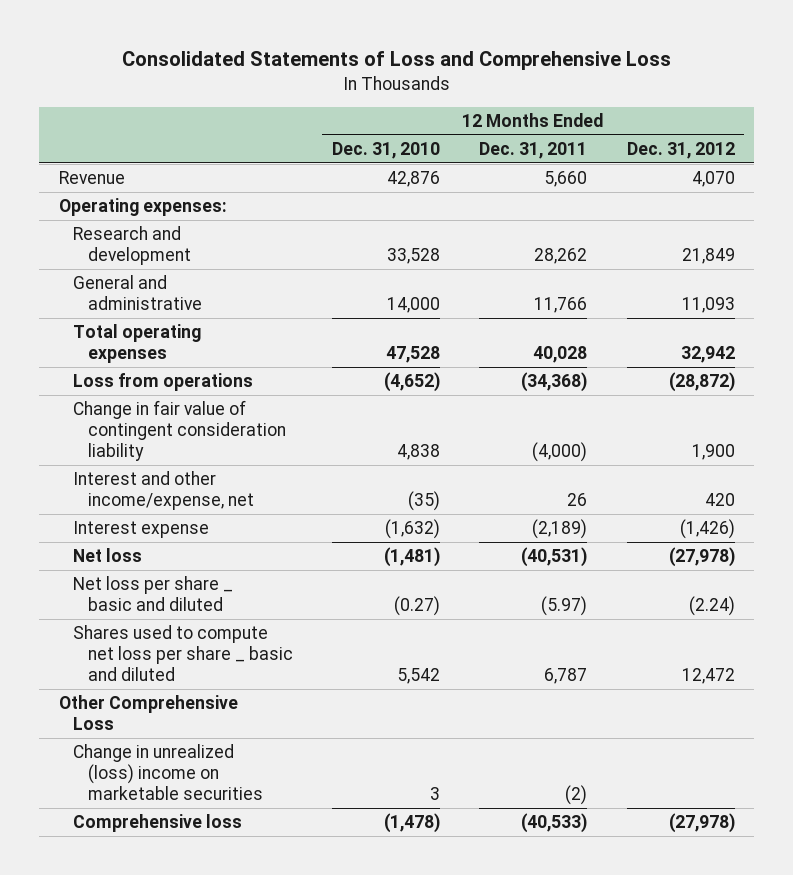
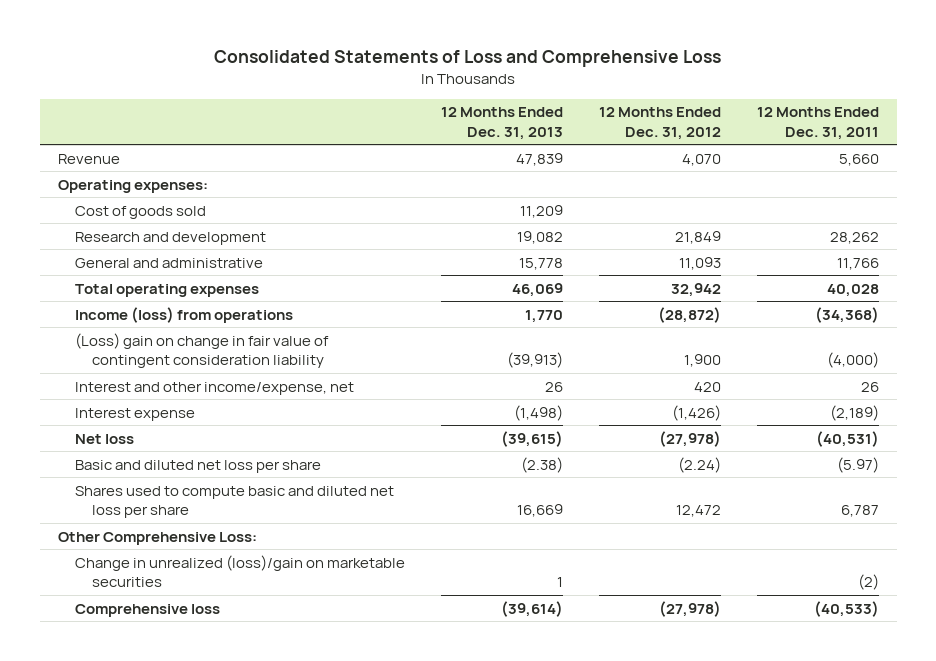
[331,142,440,160] Dec. 31, 2010 -> none
none -> [440,107,563,140] 12 Months Ended Dec. 31, 2013
none -> [74,205,206,219] Cost of goods sold
[73,373,254,392] Loss from operations -> [74,306,293,323] Income (loss) from operations
[73,400,286,462] Change in fair value of contingent consideration liability -> [74,332,329,369] (Loss) gain on change in fair value of contingent consideration liability
[73,576,234,612] Net loss per share _ basic and diluted -> [74,459,321,473] Basic and diluted net loss per share
[73,625,293,682] Shares used to compute net loss per share _ basic and diluted -> [74,485,394,519] Shares used to compute basic and diluted net loss per share
[58,695,238,731] Other Comprehensive Loss -> [57,531,257,545] Other Comprehensive Loss:
[73,744,263,801] Change in unrealized (loss) income on marketable securities -> [74,554,405,588] Change in unrealized (loss)/gain on marketable securities

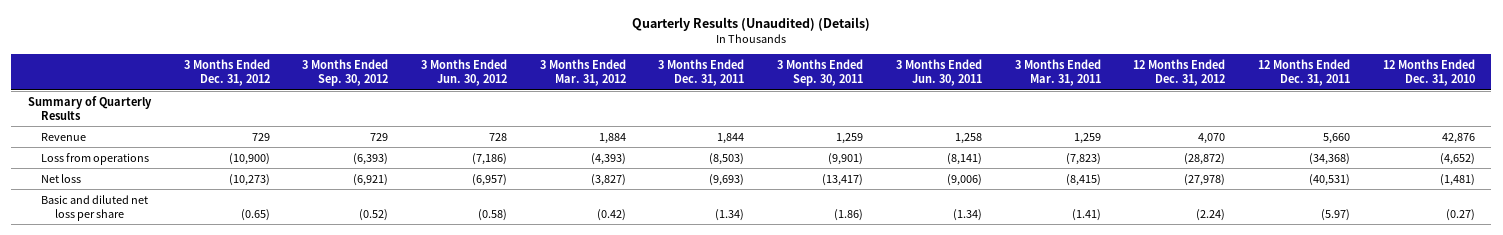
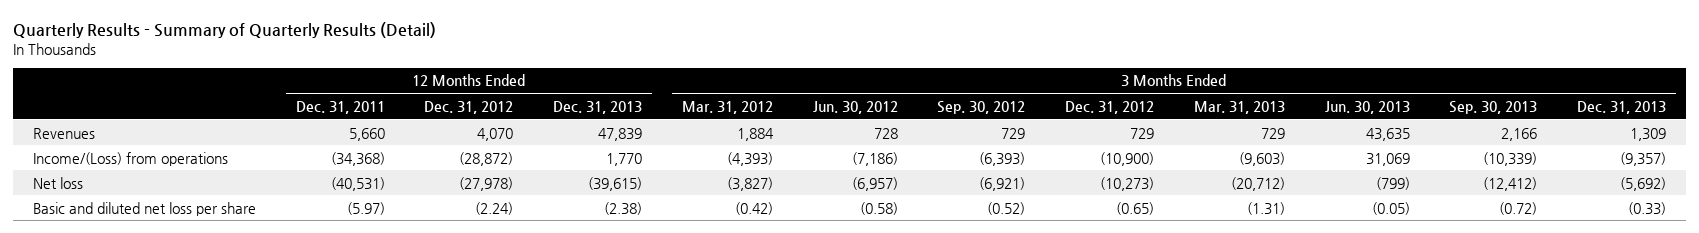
[632,17,871,32] Quarterly Results (Unaudited) (Details) -> [12,21,436,38] Quarterly Results - Summary of Quarterly Results (Detail)
[658,59,745,87] 3 Months Ended Dec. 31, 2011 -> none
[777,59,864,87] 3 Months Ended Sep. 30, 2011 -> none
[895,59,982,87] 3 Months Ended Jun. 30, 2011 -> none
[1014,59,1101,87] 3 Months Ended Mar. 31, 2011 -> none
[1382,59,1475,87] 12 Months Ended Dec. 31, 2010 -> none
none -> [553,100,643,114] Dec. 31, 2013
none -> [1193,100,1285,114] Mar. 31, 2013
none -> [1324,100,1410,114] Jun. 30, 2013
none -> [1449,100,1538,114] Sep. 30, 2013
none -> [1577,100,1667,114] Dec. 31, 2013
[27,95,152,120] Summary of Quarterly Results -> none
[41,132,87,141] Revenue -> [32,127,95,139] Revenues
[41,152,150,165] Loss from operations -> [32,151,228,166] Income/(Loss) from operations

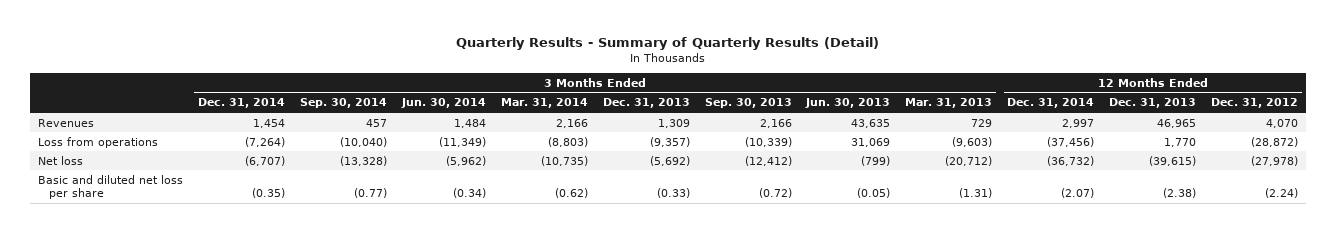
[295,100,385,114] Dec. 31, 2011 -> none
[681,100,773,114] Mar. 31, 2012 -> none
[812,100,898,114] Jun. 30, 2012 -> none
[937,100,1026,114] Sep. 30, 2012 -> none
[1065,100,1155,114] Dec. 31, 2012 -> none
none -> [197,98,285,109] Dec. 31, 2014
none -> [299,98,387,109] Sep. 30, 2014
none -> [400,98,486,109] Jun. 30, 2014
none -> [500,98,588,109] Mar. 31, 2014
none -> [1007,98,1095,109] Dec. 31, 2014
[598,127,643,141] 47,839 -> [1157,118,1197,128] 46,965
[32,151,228,166] Income/(Loss) from operations -> [37,136,158,148] Loss from operations

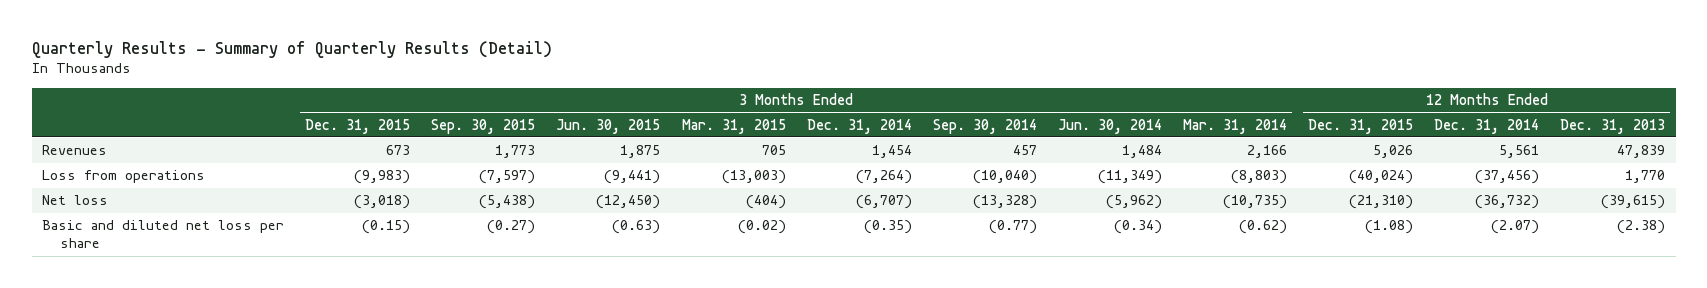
[602,98,690,109] Dec. 31, 2013 -> none
[704,98,792,109] Sep. 30, 2013 -> none
[805,98,891,109] Jun. 30, 2013 -> none
[905,98,993,109] Mar. 31, 2013 -> none
[1211,98,1299,109] Dec. 31, 2012 -> none
none -> [305,118,411,134] Dec. 31, 2015
none -> [431,118,536,134] Sep. 30, 2015
none -> [556,118,661,134] Jun. 30, 2015
none -> [681,118,786,134] Mar. 31, 2015
none -> [1307,118,1413,134] Dec. 31, 2015
[1062,118,1095,128] 2,997 -> [1499,145,1540,159] 5,561
[1157,118,1197,128] 46,965 -> [1617,145,1666,159] 47,839

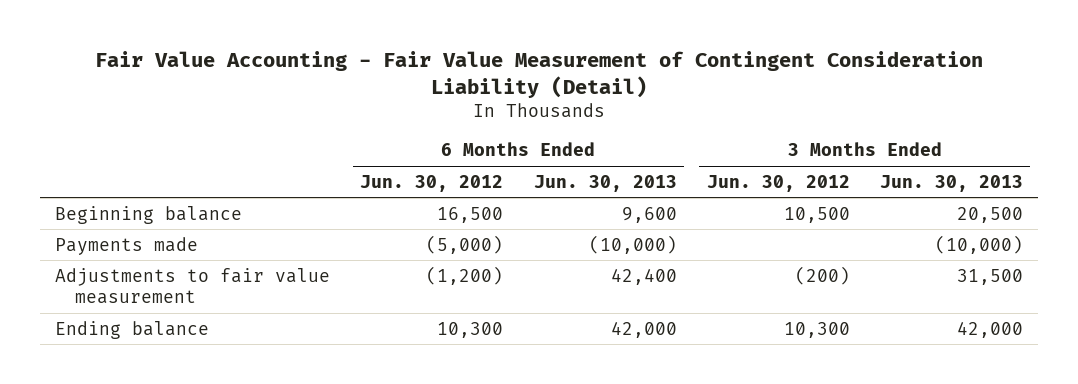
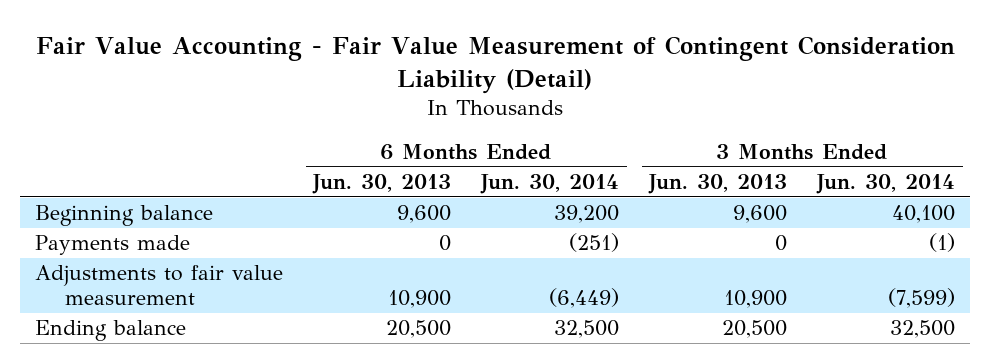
[360,174,504,192] Jun. 30, 2012 -> none
[706,174,850,192] Jun. 30, 2012 -> none
none -> [480,174,620,195] Jun. 30, 2014
none -> [816,174,956,195] Jun. 30, 2014
[956,206,1023,223] 20,500 -> [733,205,788,224] 9,600
[588,234,677,254] (10,000) -> [439,235,452,252] 0
[934,234,1023,254] (10,000) -> [775,235,788,252] 0
[610,267,677,285] 42,400 -> [388,290,452,309] 10,900
[956,268,1023,285] 31,500 -> [724,290,788,309] 10,900
[610,320,677,338] 42,000 -> [386,320,452,339] 20,500
[956,320,1023,338] 42,000 -> [722,320,788,339] 20,500

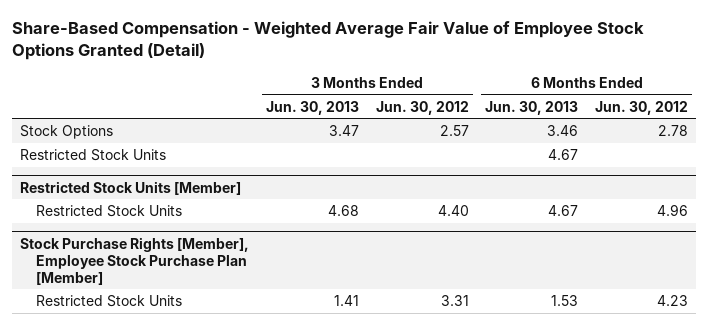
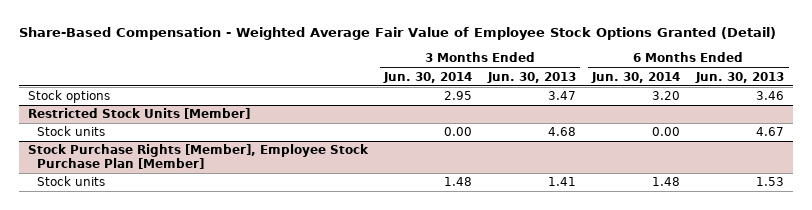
[375,100,469,115] Jun. 30, 2012 -> none
[594,100,688,115] Jun. 30, 2012 -> none
none -> [382,71,472,83] Jun. 30, 2014
none -> [591,71,681,83] Jun. 30, 2014
[20,149,167,162] Restricted Stock Units -> none
[20,125,114,140] Stock Options -> [27,90,110,104] Stock options
[36,205,183,218] Restricted Stock Units -> [37,126,106,137] Stock units
[36,295,183,308] Restricted Stock Units -> [37,176,106,187] Stock units

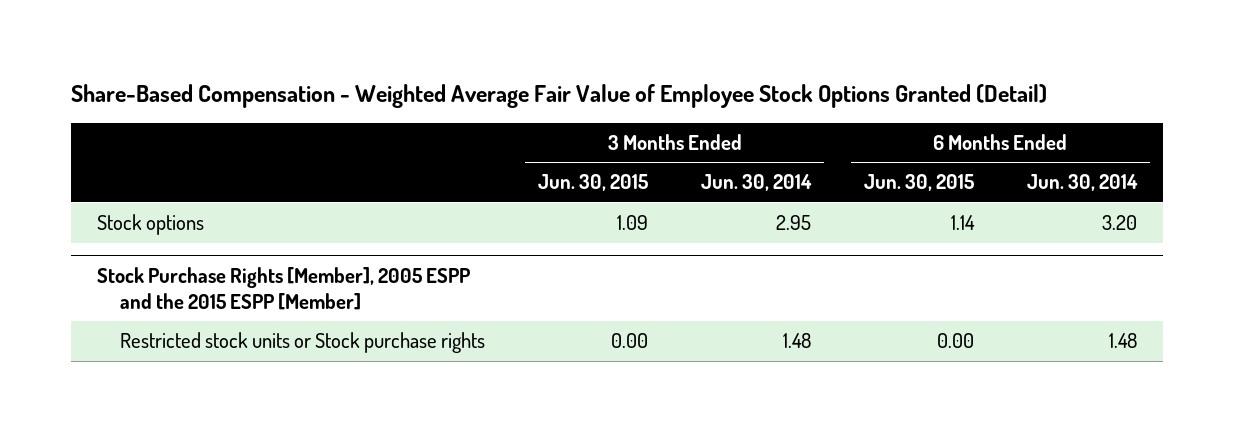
[487,71,577,83] Jun. 30, 2013 -> none
[695,71,785,83] Jun. 30, 2013 -> none
none -> [538,174,649,192] Jun. 30, 2015
none -> [863,174,974,192] Jun. 30, 2015
[27,108,250,120] Restricted Stock Units [Member] -> none
[27,144,369,170] Stock Purchase Rights [Member], Employee Stock Purchase Plan [Member] -> none
[37,176,106,187] Stock units -> none
none -> [97,267,471,311] Stock Purchase Rights [Member], 2005 ESPP and the 2015 ESPP [Member]
[37,126,106,137] Stock units -> [120,332,486,354] Restricted stock units or Stock purchase rights
[443,127,472,137] 0.00 -> [782,333,811,349] 1.48
[652,127,681,137] 0.00 -> [1108,333,1137,349] 1.48

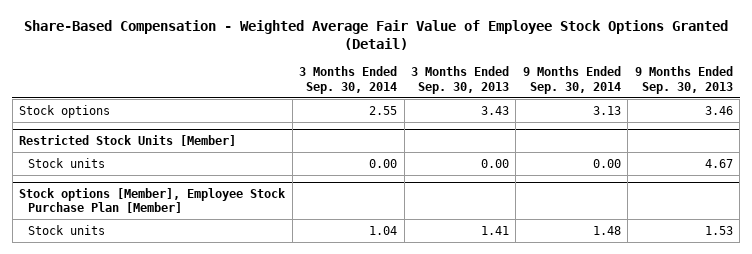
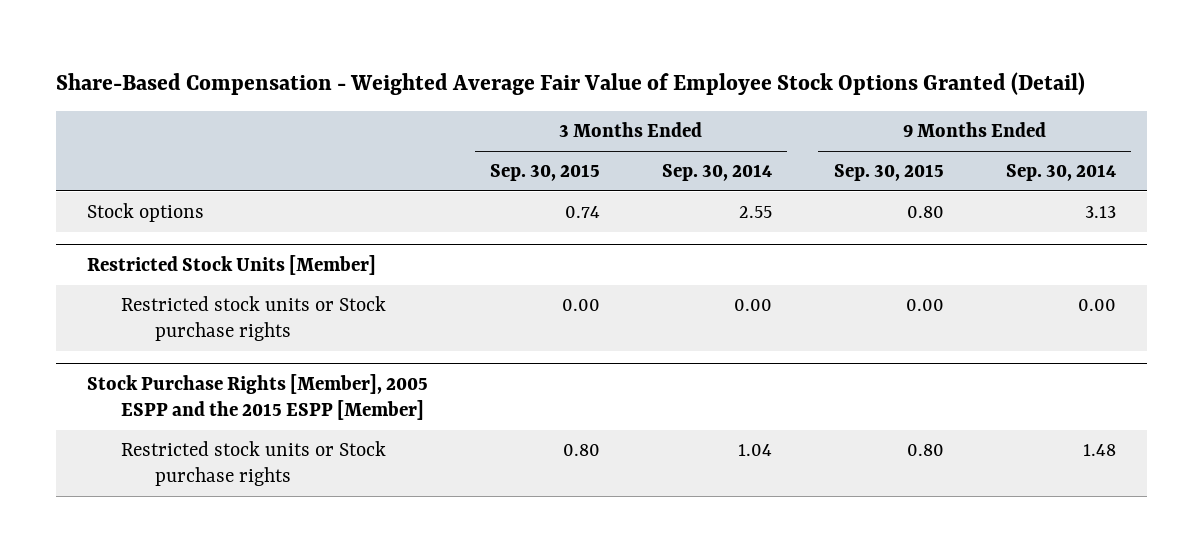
[411,66,510,94] 3 Months Ended Sep. 30, 2013 -> none
[634,66,733,94] 9 Months Ended Sep. 30, 2013 -> none
none -> [490,164,601,182] Sep. 30, 2015
none -> [833,164,944,182] Sep. 30, 2015
[19,187,287,214] Stock options [Member], Employee Stock Purchase Plan [Member] -> none
[28,157,106,168] Stock units -> [121,296,387,341] Restricted stock units or Stock purchase rights
none -> [87,373,429,420] Stock Purchase Rights [Member], 2005 ESPP and the 2015 ESPP [Member]
[28,224,106,235] Stock units -> [121,441,387,486] Restricted stock units or Stock purchase rights

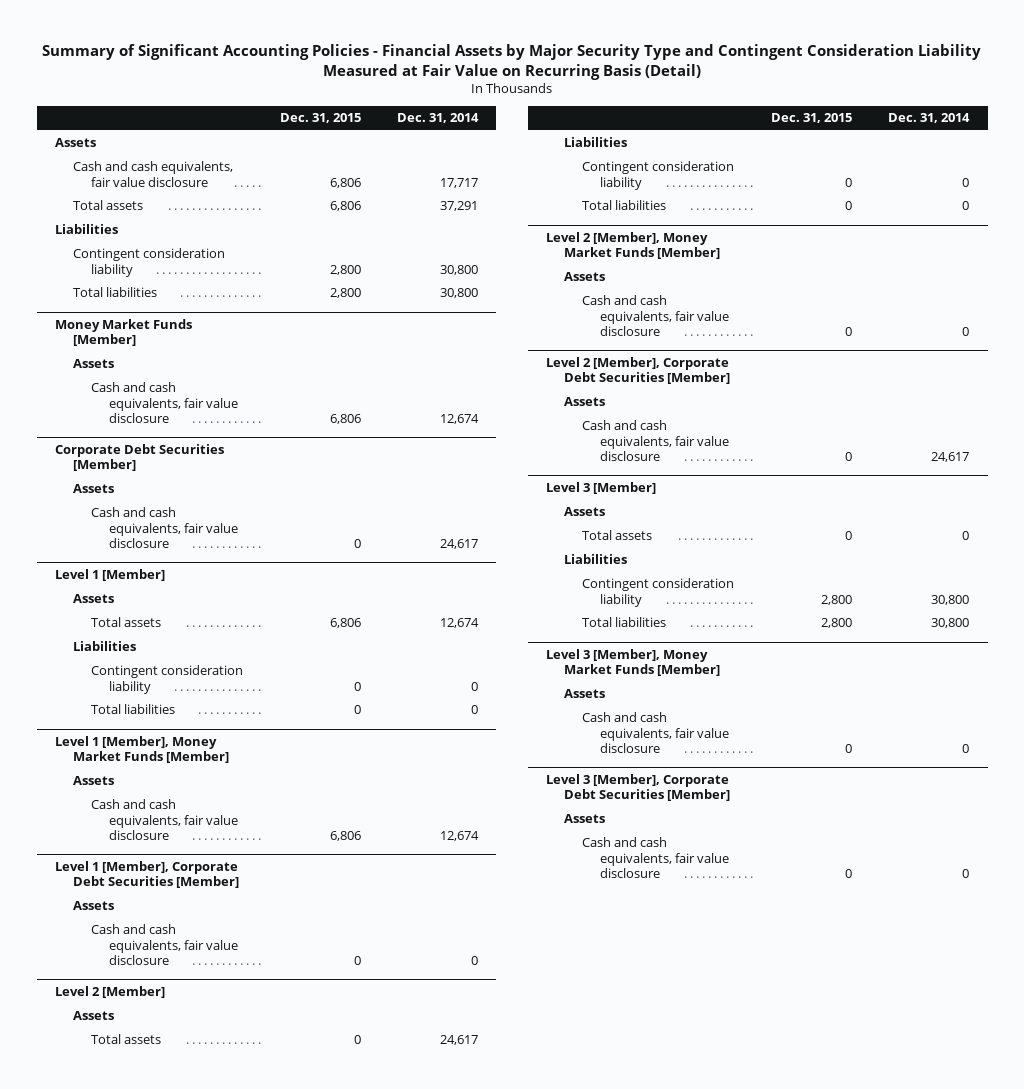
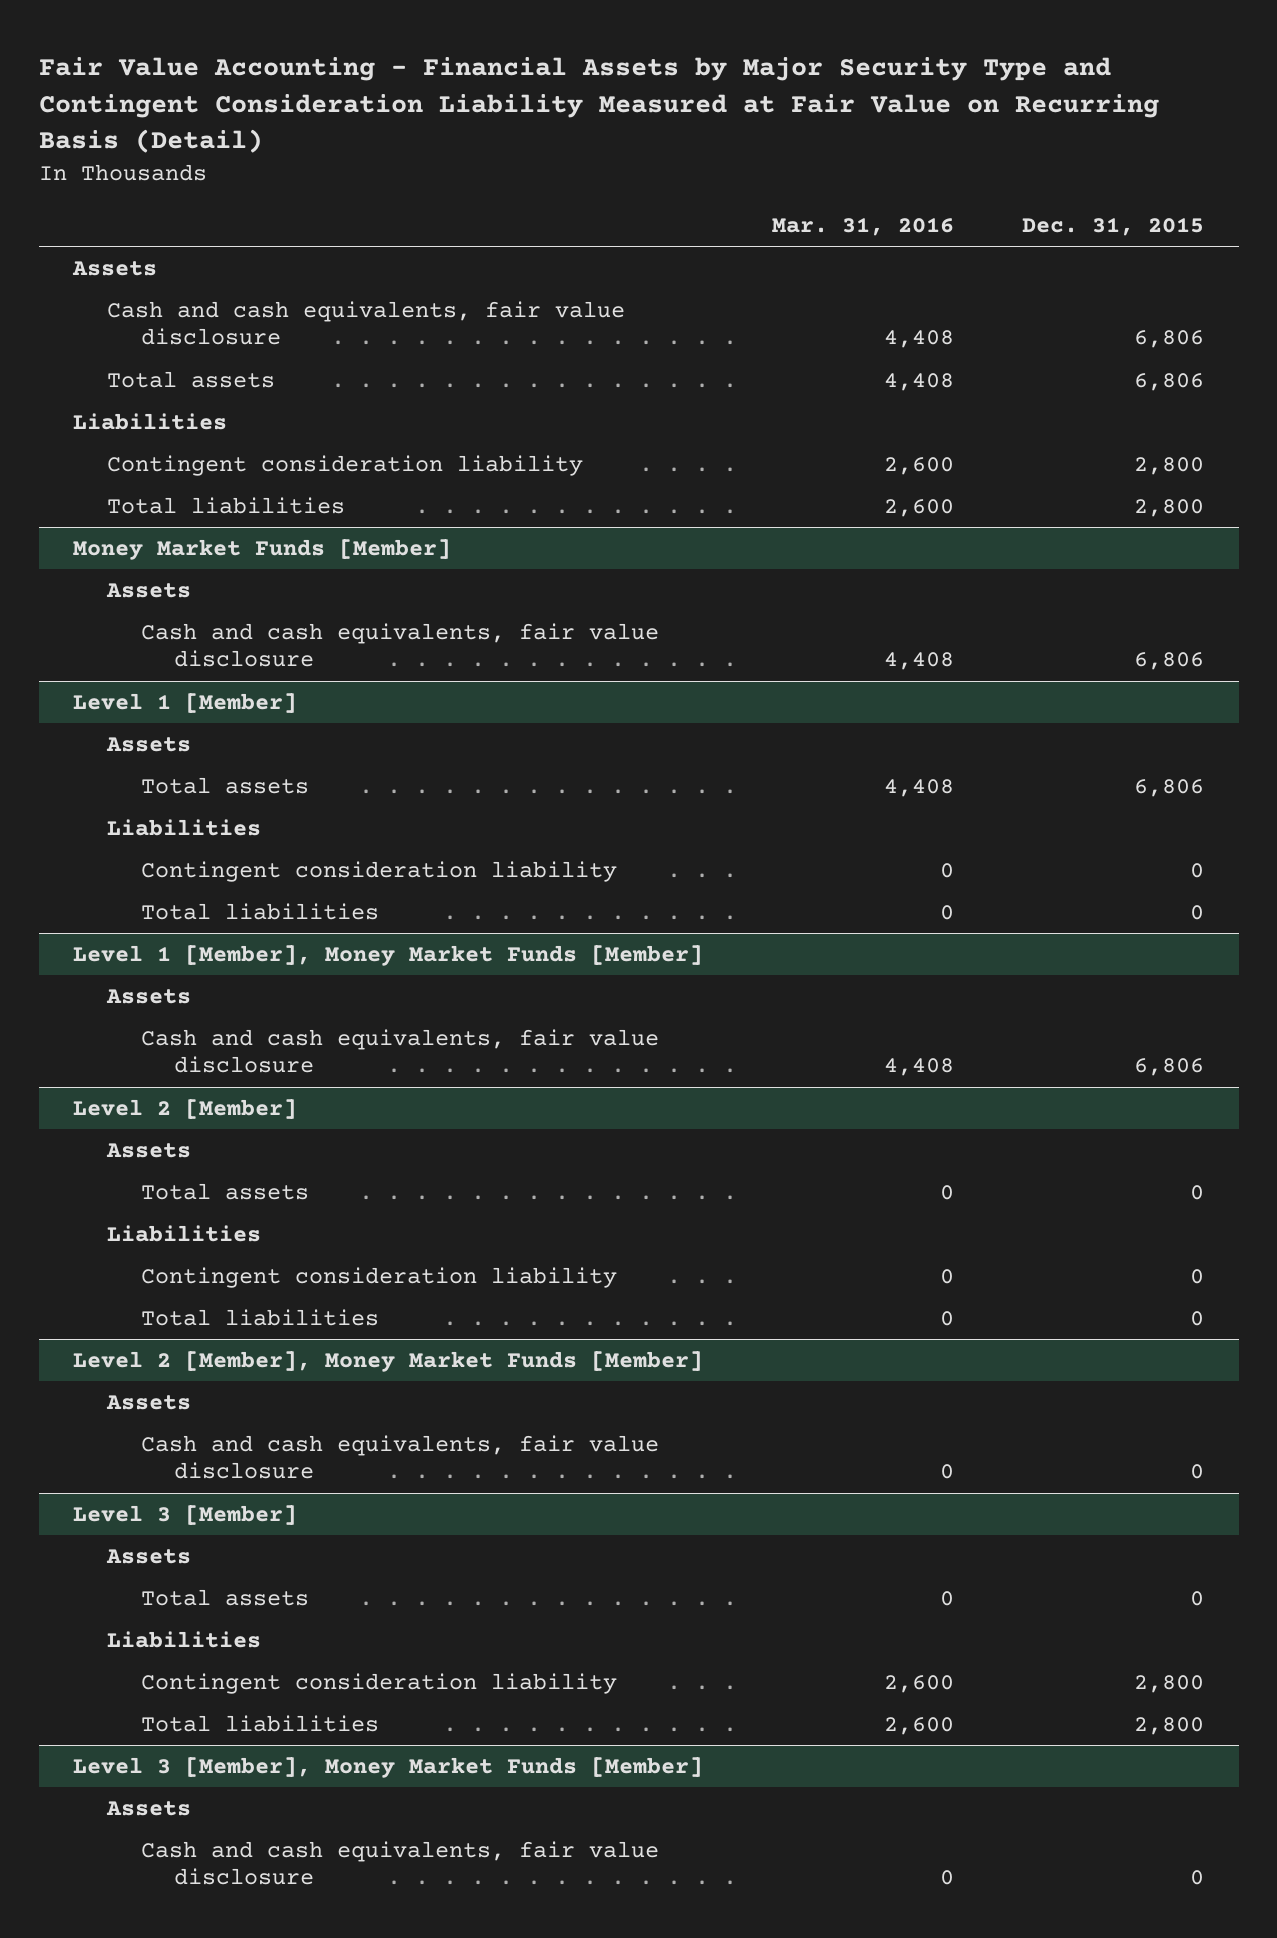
[42,44,982,80] Summary of Significant Accounting Policies - Financial Assets by Major Security Type and Contingent Consideration Liability Measured at Fair Value on Recurring Basis (Detail) -> [38,57,1159,154] Fair Value Accounting - Financial Assets by Major Security Type and Contingent Consideration Liability Measured at Fair Value on Recurring Basis (Detail)
[397,113,480,124] Dec. 31, 2014 -> none
none -> [771,216,954,236] Mar. 31, 2016
[55,444,225,472] Corporate Debt Securities [Member] -> none
[73,484,115,494] Assets -> none
[91,507,239,548] Cash and cash equivalents, fair value disclosure -> none
[55,861,240,889] Level 1 [Member], Corporate Debt Securities [Member] -> none
[73,901,115,911] Assets -> none
[91,924,239,965] Cash and cash equivalents, fair value disclosure -> none
[546,357,731,385] Level 2 [Member], Corporate Debt Securities [Member] -> none
[564,397,606,407] Assets -> none
[582,420,730,461] Cash and cash equivalents, fair value disclosure -> none
[546,774,731,802] Level 3 [Member], Corporate Debt Securities [Member] -> none
[564,814,606,824] Assets -> none
[582,837,730,878] Cash and cash equivalents, fair value disclosure -> none

